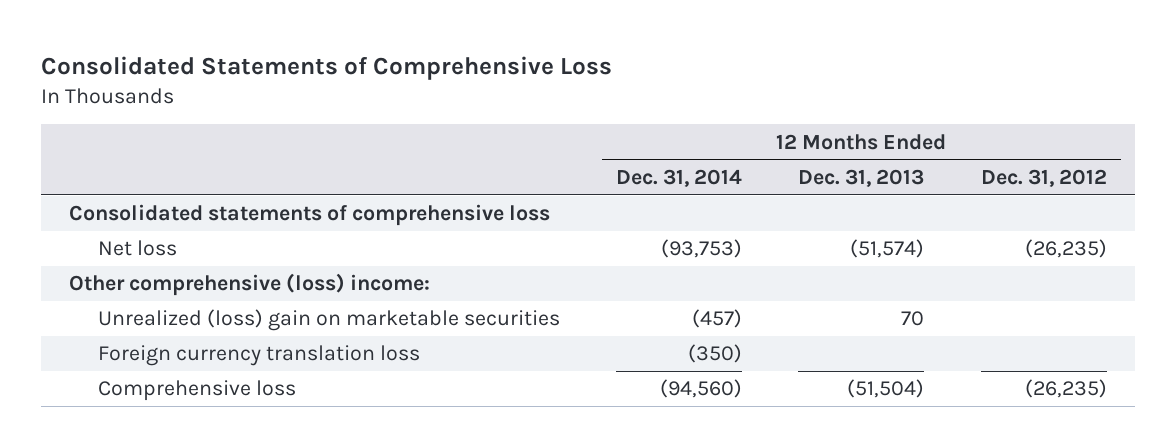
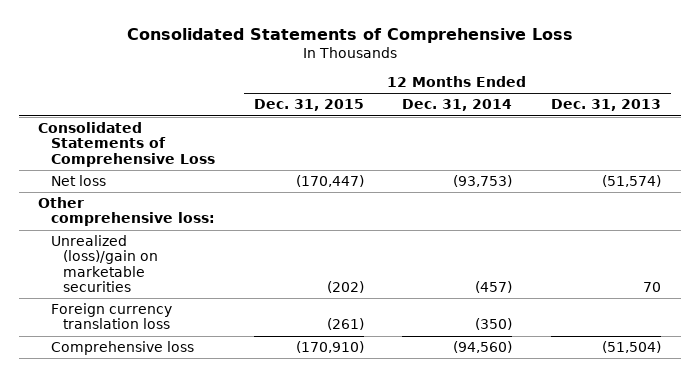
[980,168,1107,187] Dec. 31, 2012 -> none
none -> [253,99,364,112] Dec. 31, 2015
[69,204,551,227] Consolidated statements of comprehensive loss -> [38,122,215,167] Consolidated Statements of Comprehensive Loss
[69,273,431,297] Other comprehensive (loss) income: -> [38,197,215,227] Other comprehensive loss:
[97,309,560,332] Unrealized (loss) gain on marketable securities -> [50,235,159,293] Unrealized (loss)/gain on marketable securities

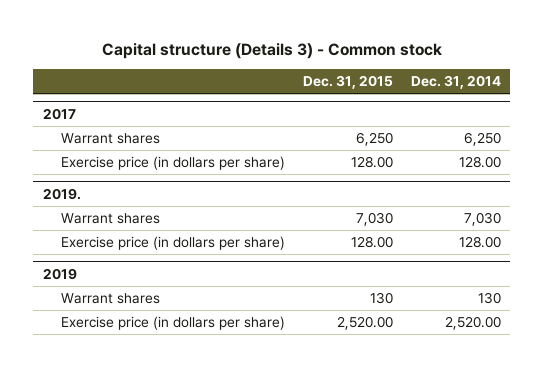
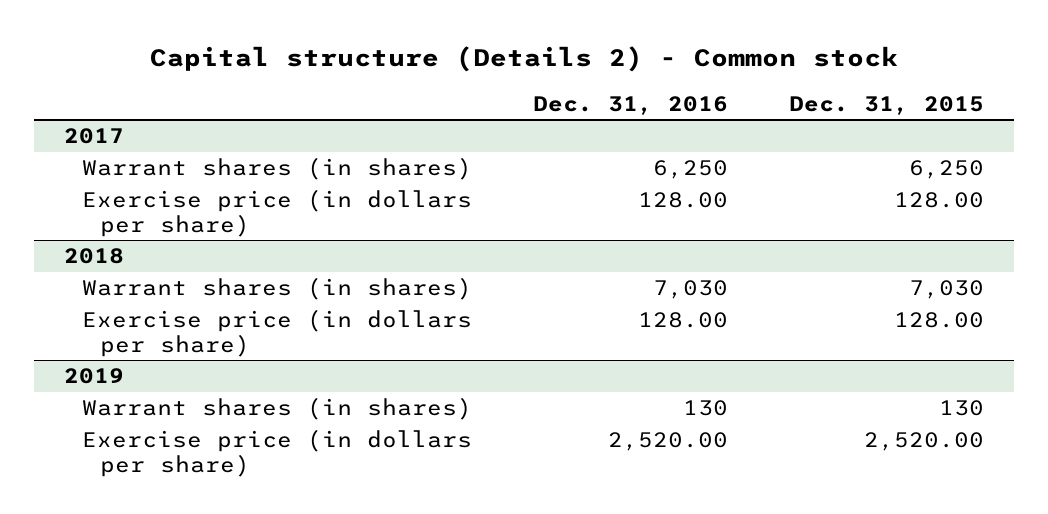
[101,42,442,59] Capital structure (Details 3) - Common stock -> [149,46,898,73] Capital structure (Details 2) - Common stock
[410,74,501,89] Dec. 31, 2014 -> none
none -> [532,95,728,115] Dec. 31, 2016
[60,133,160,145] Warrant shares -> [82,157,473,181] Warrant shares (in shares)
[42,188,81,201] 2019. -> [64,248,125,265] 2018
[60,213,160,225] Warrant shares -> [82,277,473,301] Warrant shares (in shares)
[60,293,160,305] Warrant shares -> [82,397,473,421] Warrant shares (in shares)

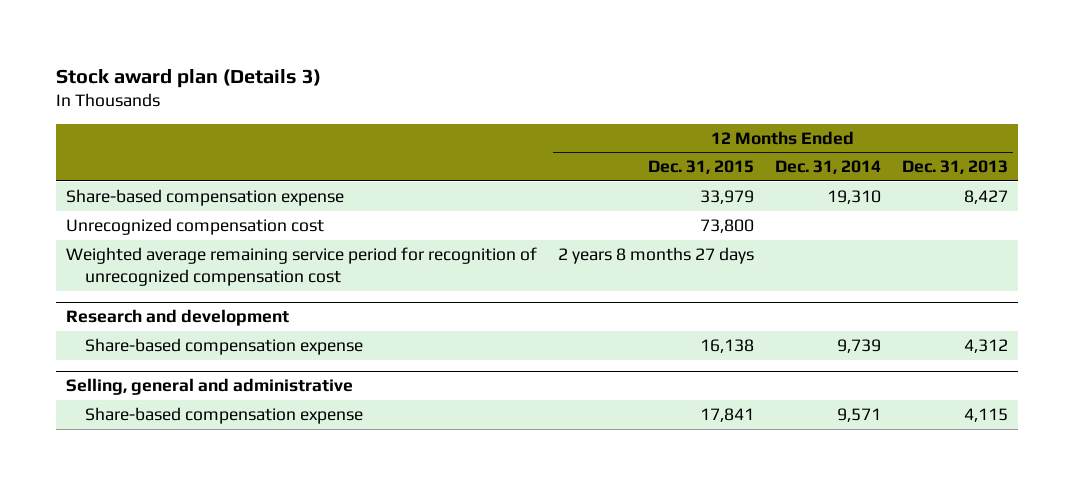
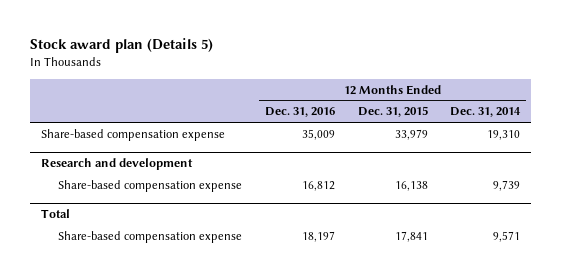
[55,68,321,88] Stock award plan (Details 3) -> [29,38,213,54] Stock award plan (Details 5)
[901,160,1008,175] Dec. 31, 2013 -> none
none -> [264,107,335,118] Dec. 31, 2016
[66,217,325,235] Unrecognized compensation cost -> none
[66,246,538,287] Weighted average remaining service period for recognition of unrecognized compensation cost -> none
[66,378,354,396] Selling, general and administrative -> [41,209,71,219] Total

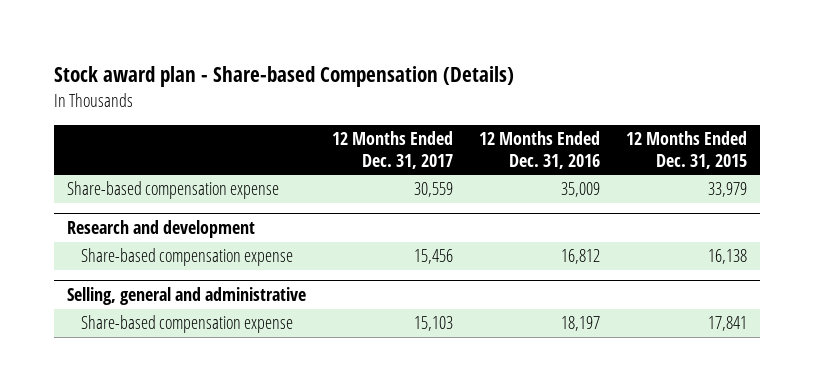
[29,38,213,54] Stock award plan (Details 5) -> [53,66,514,88] Stock award plan - Share-based Compensation (Details)
[450,107,522,118] Dec. 31, 2014 -> none
none -> [331,131,453,169] 12 Months Ended Dec. 31, 2017
[41,209,71,219] Total -> [66,287,306,306] Selling, general and administrative

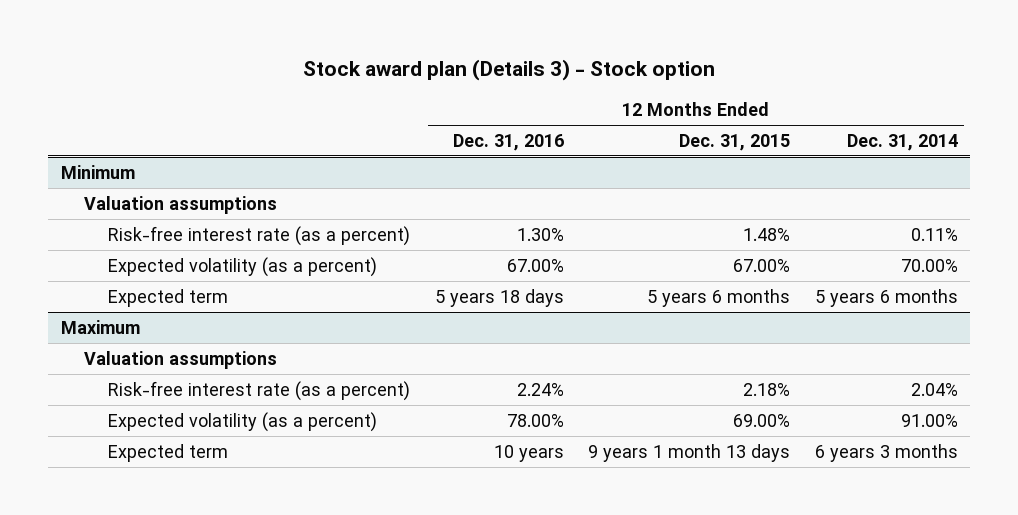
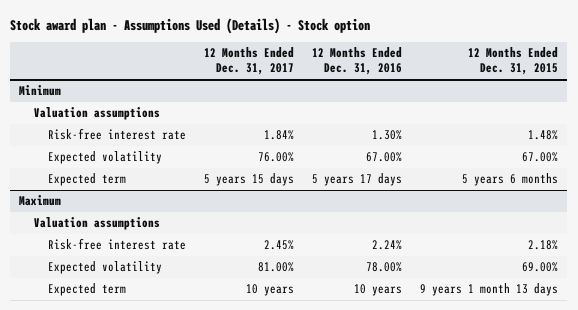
[303,59,716,82] Stock award plan (Details 3) - Stock option -> [10,17,371,34] Stock award plan - Assumptions Used (Details) - Stock option
[846,133,958,151] Dec. 31, 2014 -> none
none -> [203,47,294,76] 12 Months Ended Dec. 31, 2017
[107,225,410,246] Risk-free interest rate (as a percent) -> [47,128,186,141] Risk-free interest rate
[107,256,377,277] Expected volatility (as a percent) -> [47,151,162,165] Expected volatility
[434,288,564,307] 5 years 18 days -> [312,173,403,187] 5 years 17 days
[107,380,410,401] Risk-free interest rate (as a percent) -> [47,238,186,251] Risk-free interest rate
[107,411,377,432] Expected volatility (as a percent) -> [47,261,162,275] Expected volatility

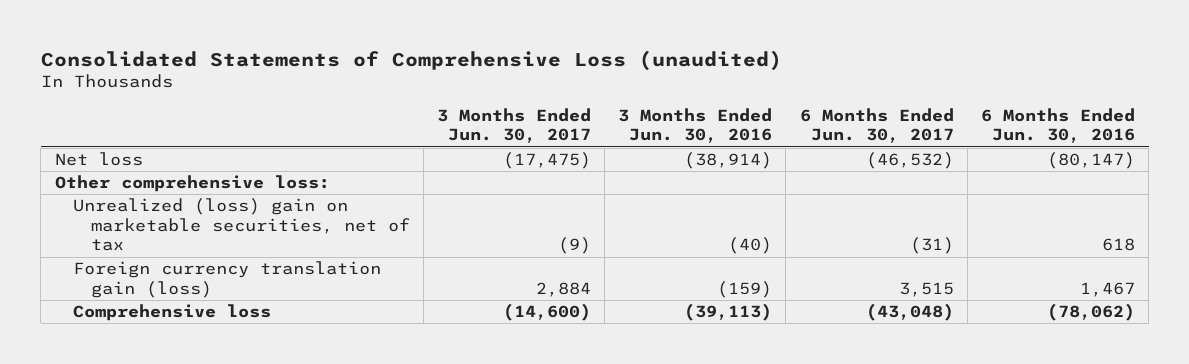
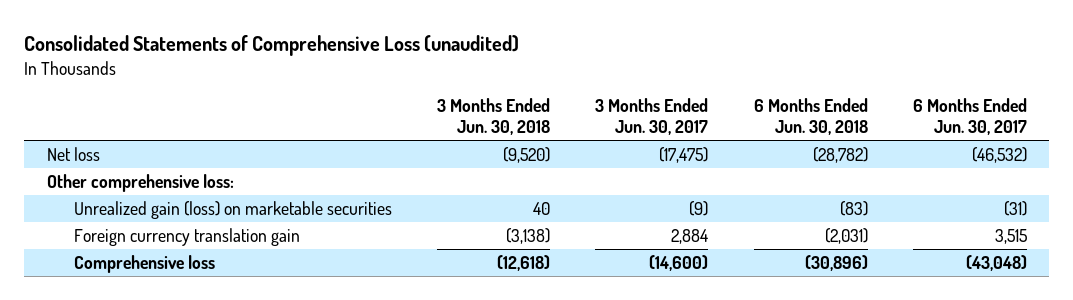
[618,107,773,144] 3 Months Ended Jun. 30, 2016 -> none
[980,107,1135,144] 6 Months Ended Jun. 30, 2016 -> none
none -> [437,98,551,136] 3 Months Ended Jun. 30, 2018
none -> [753,98,868,136] 6 Months Ended Jun. 30, 2018
[72,198,410,252] Unrealized (loss) gain on marketable securities, net of tax -> [74,200,393,219] Unrealized gain (loss) on marketable securities
[72,261,381,298] Foreign currency translation gain (loss) -> [74,227,301,246] Foreign currency translation gain

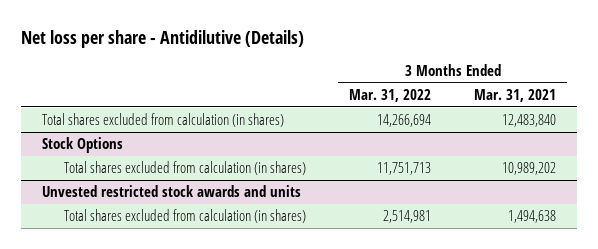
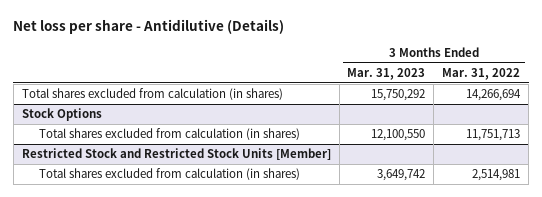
[473,89,556,103] Mar. 31, 2021 -> none
none -> [347,68,426,81] Mar. 31, 2023
[41,185,301,198] Unvested restricted stock awards and units -> [21,148,331,161] Restricted Stock and Restricted Stock Units [Member]

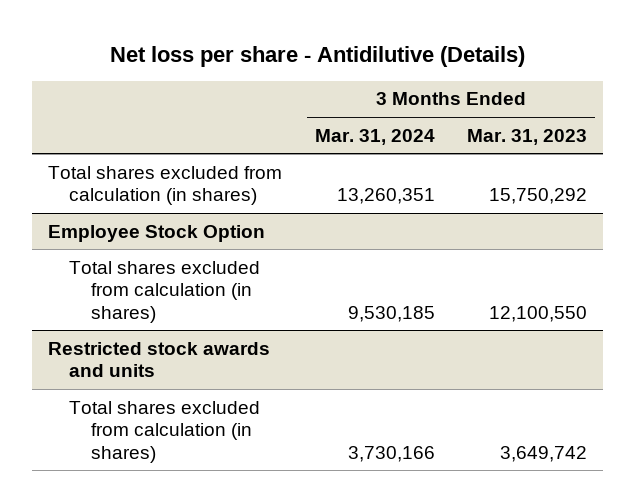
[442,68,521,81] Mar. 31, 2022 -> none
none -> [314,128,435,145] Mar. 31, 2024
[21,108,102,122] Stock Options -> [48,224,266,242] Employee Stock Option
[21,148,331,161] Restricted Stock and Restricted Stock Units [Member] -> [48,341,271,378] Restricted stock awards and units

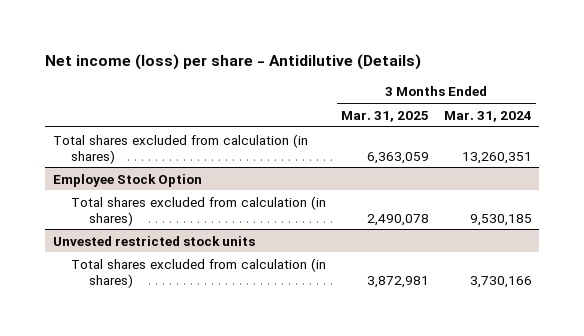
[109,45,525,67] Net loss per share - Antidilutive (Details) -> [45,54,422,71] Net income (loss) per share - Antidilutive (Details)
[467,128,588,145] Mar. 31, 2023 -> none
none -> [340,110,429,122] Mar. 31, 2025
[48,341,271,378] Restricted stock awards and units -> [52,235,255,246] Unvested restricted stock units

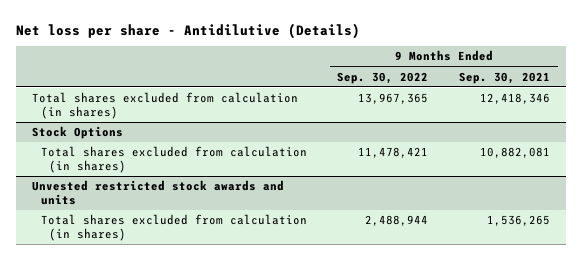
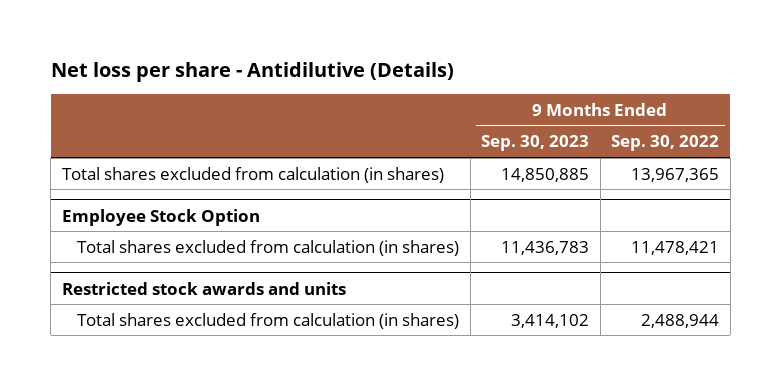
[459,71,551,84] Sep. 30, 2021 -> none
none -> [481,135,590,152] Sep. 30, 2023
[31,126,123,140] Stock Options -> [61,208,260,226] Employee Stock Option
[31,180,284,206] Unvested restricted stock awards and units -> [61,281,346,295] Restricted stock awards and units

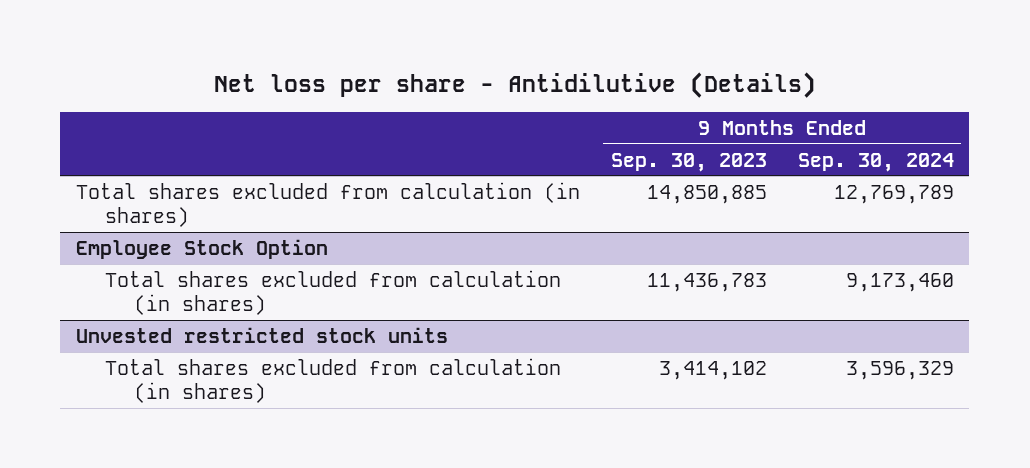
[611,135,720,152] Sep. 30, 2022 -> none
none -> [797,152,954,172] Sep. 30, 2024
[61,281,346,295] Restricted stock awards and units -> [75,326,448,343] Unvested restricted stock units

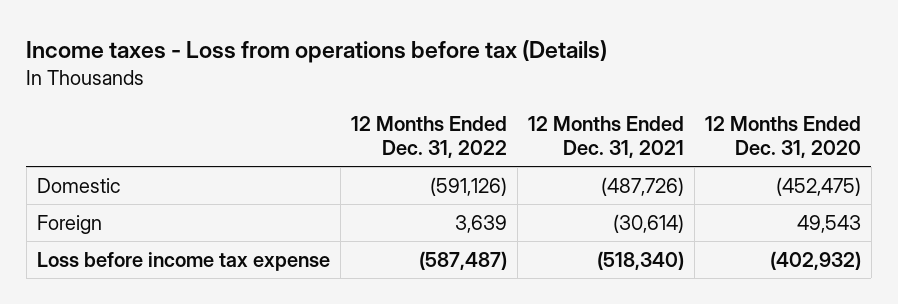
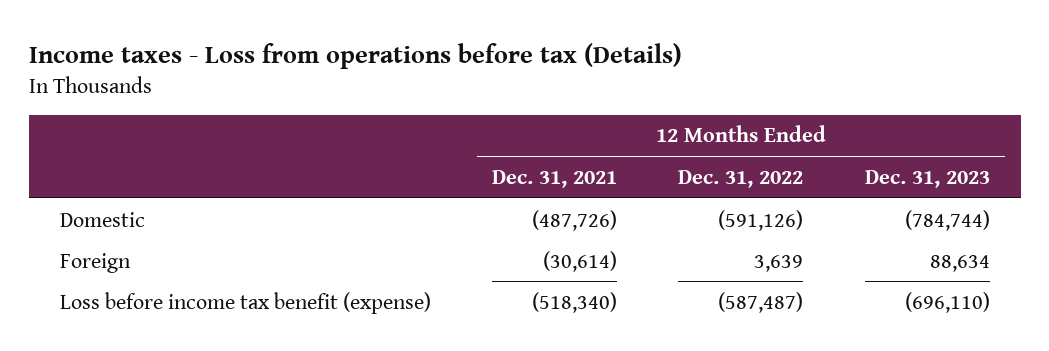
[704,115,861,159] 12 Months Ended Dec. 31, 2020 -> none
none -> [864,169,990,188] Dec. 31, 2023
[36,252,330,272] Loss before income tax expense -> [59,291,431,314] Loss before income tax benefit (expense)

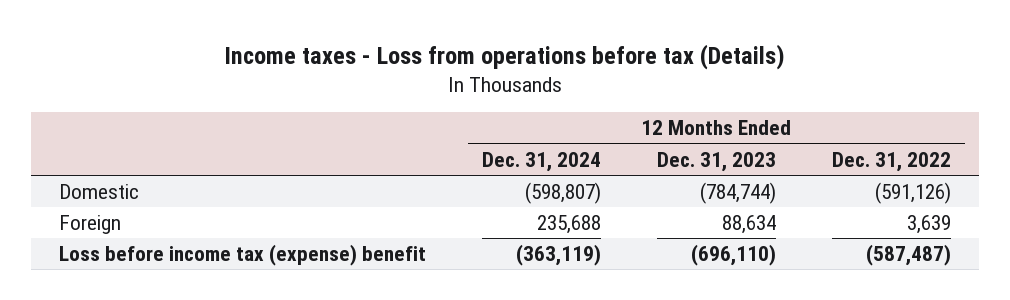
[491,169,617,188] Dec. 31, 2021 -> none
none -> [482,151,602,172] Dec. 31, 2024
[59,291,431,314] Loss before income tax benefit (expense) -> [59,244,427,267] Loss before income tax (expense) benefit

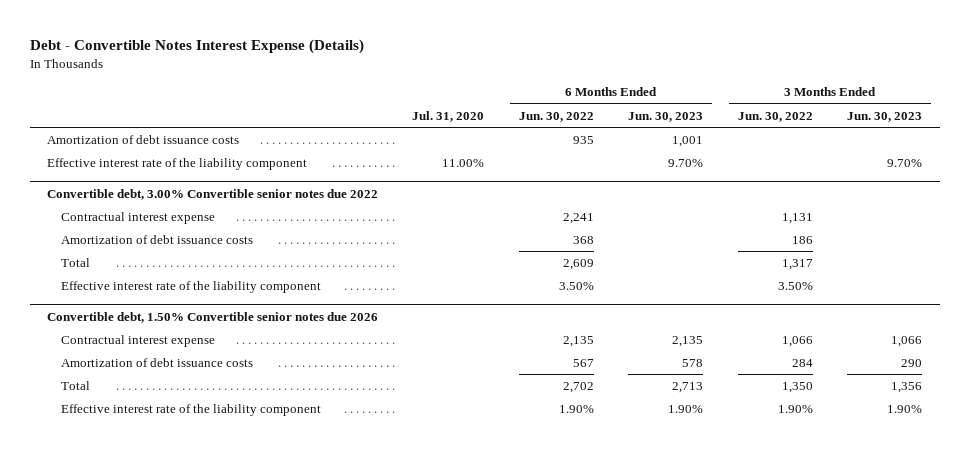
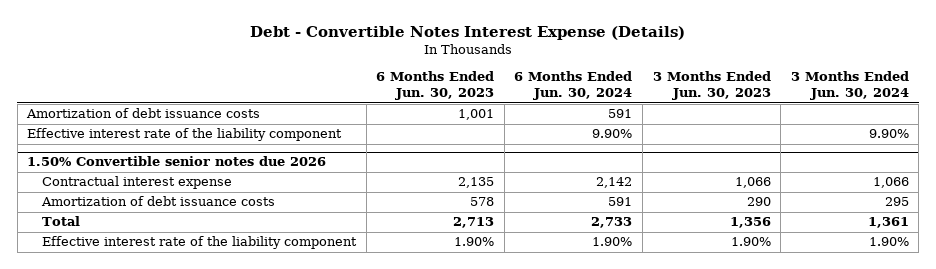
[412,110,485,122] Jul. 31, 2020 -> none
[518,111,594,122] Jun. 30, 2022 -> none
[737,111,813,122] Jun. 30, 2022 -> none
none -> [514,71,633,101] 6 Months Ended Jun. 30, 2024
none -> [790,71,909,101] 3 Months Ended Jun. 30, 2024
[46,157,307,170] Effective interest rate of the liability component -> none
[46,188,378,200] Convertible debt, 3.00% Convertible senior notes due 2022 -> none
[61,211,216,224] Contractual interest expense -> none
[61,234,254,244] Amortization of debt issuance costs -> none
[61,257,91,267] Total -> none
[46,311,378,323] Convertible debt, 1.50% Convertible senior notes due 2026 -> [27,156,327,167] 1.50% Convertible senior notes due 2026

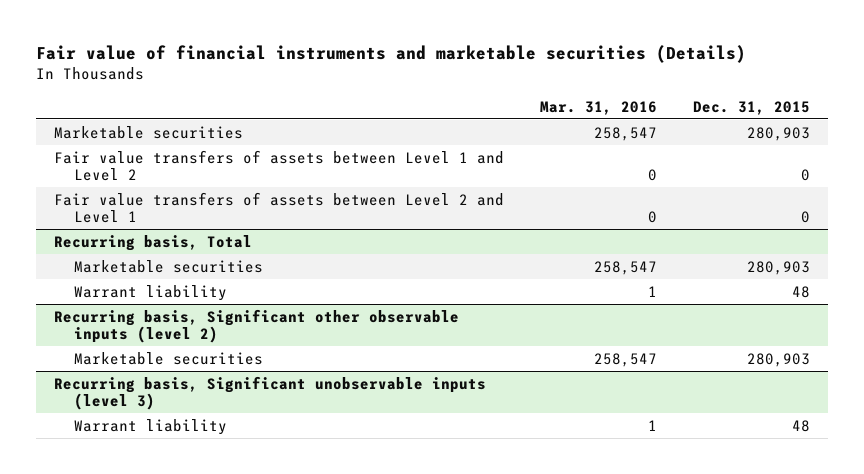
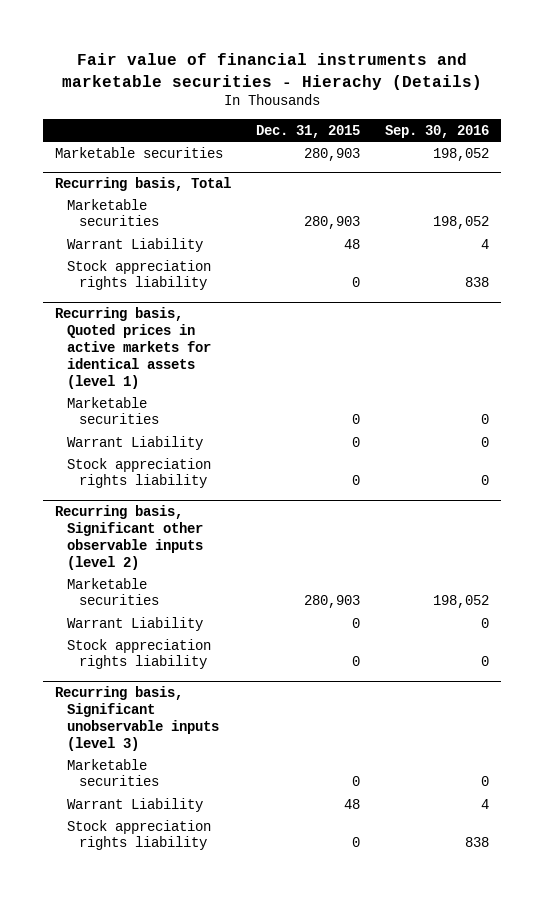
[35,44,746,63] Fair value of financial instruments and marketable securities (Details) -> [62,52,483,90] Fair value of financial instruments and marketable securities - Hierachy (Details)
[539,100,657,115] Mar. 31, 2016 -> none
none -> [385,125,490,139] Sep. 30, 2016
[53,149,504,182] Fair value transfers of assets between Level 1 and Level 2 -> none
[53,191,504,224] Fair value transfers of assets between Level 2 and Level 1 -> none
[74,284,228,301] Warrant liability -> [67,237,204,252] Warrant Liability
none -> [67,259,212,291] Stock appreciation rights liability
none -> [55,307,212,389] Recurring basis, Quoted prices in active markets for identical assets (level 1)
none -> [67,396,159,425] Marketable securities
none -> [67,435,204,450] Warrant Liability
none -> [67,457,212,489] Stock appreciation rights liability
none -> [67,616,204,631] Warrant Liability
none -> [67,638,212,670] Stock appreciation rights liability
none -> [67,758,159,787] Marketable securities
[74,418,228,435] Warrant liability -> [67,797,204,812] Warrant Liability
none -> [67,819,212,851] Stock appreciation rights liability

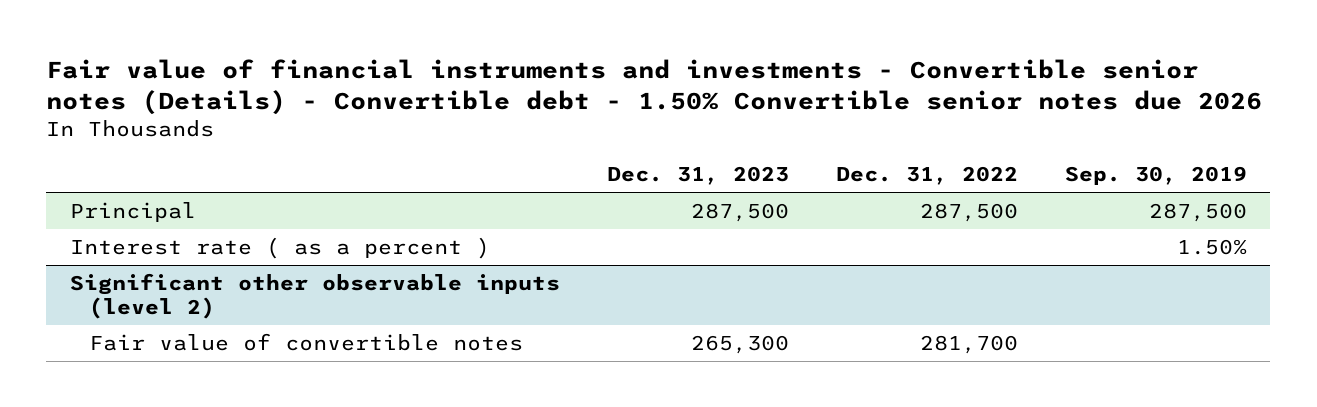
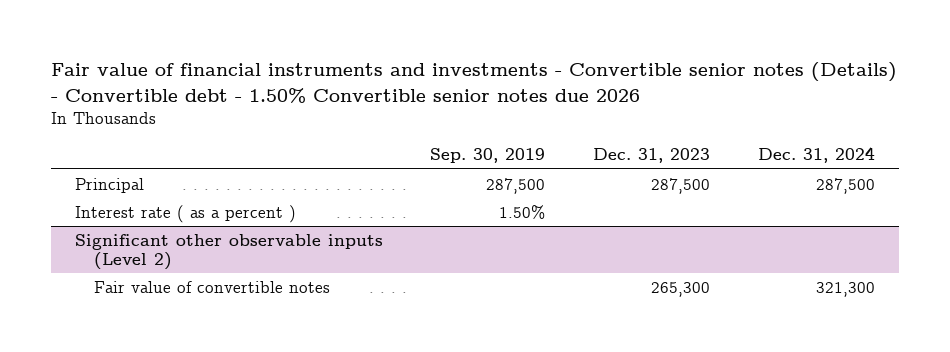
[835,166,1018,186] Dec. 31, 2022 -> none
none -> [758,147,876,164] Dec. 31, 2024
[69,272,560,319] Significant other observable inputs (level 2) -> [74,233,383,270] Significant other observable inputs (Level 2)

